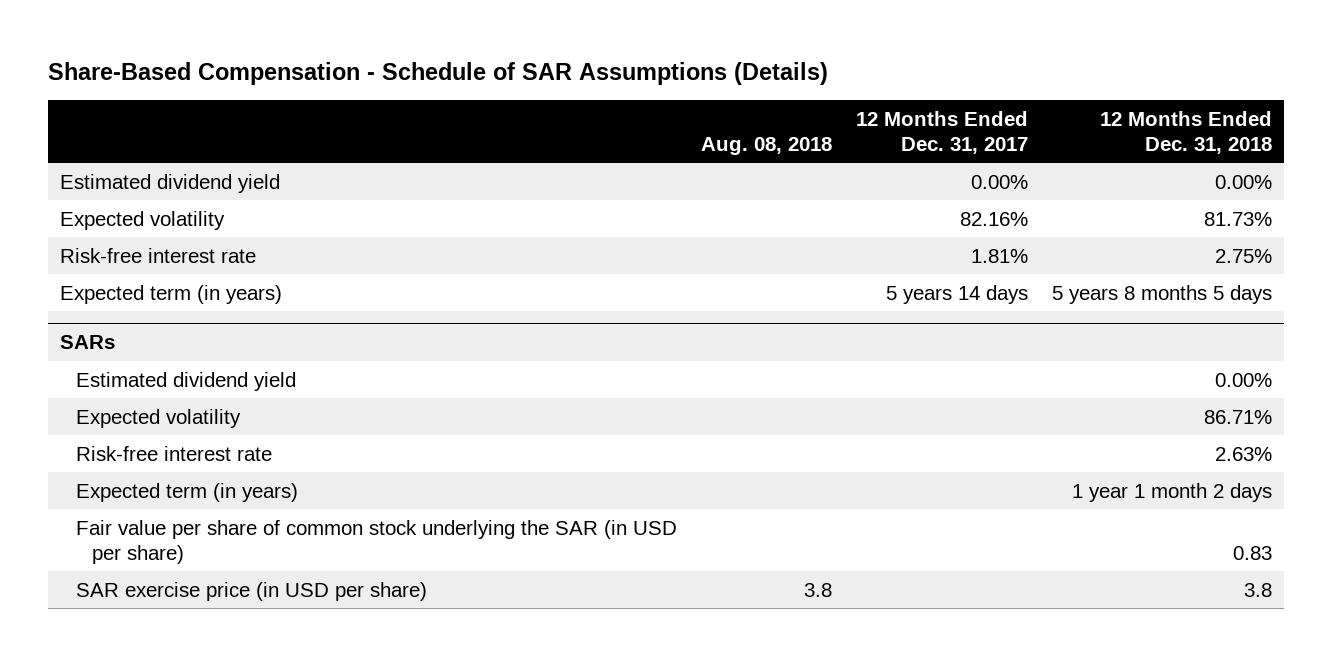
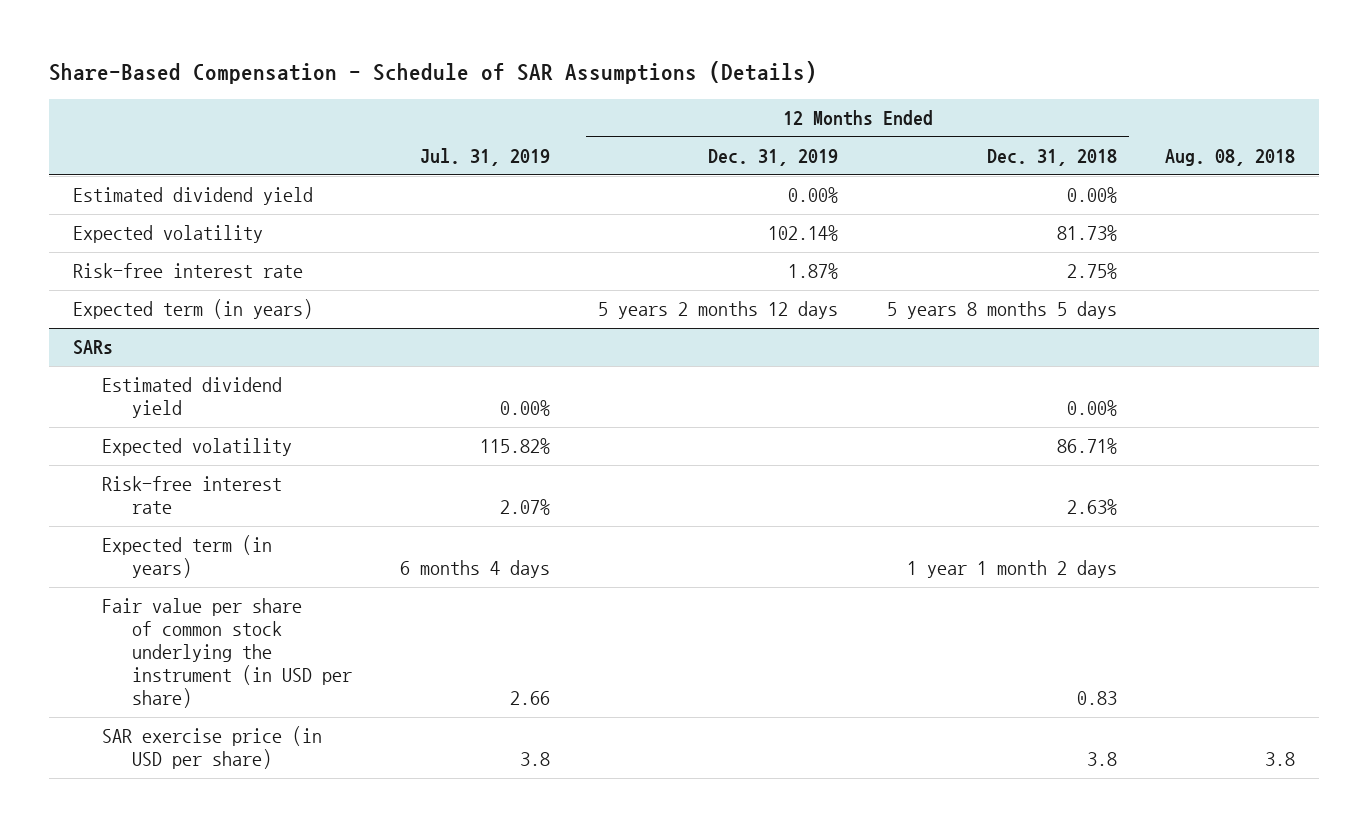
[855,110,1028,155] 12 Months Ended Dec. 31, 2017 -> none
none -> [420,147,551,166] Jul. 31, 2019
none -> [708,148,839,166] Dec. 31, 2019
[75,519,677,564] Fair value per share of common stock underlying the SAR (in USD per share) -> [102,598,352,709] Fair value per share of common stock underlying the instrument (in USD per share)

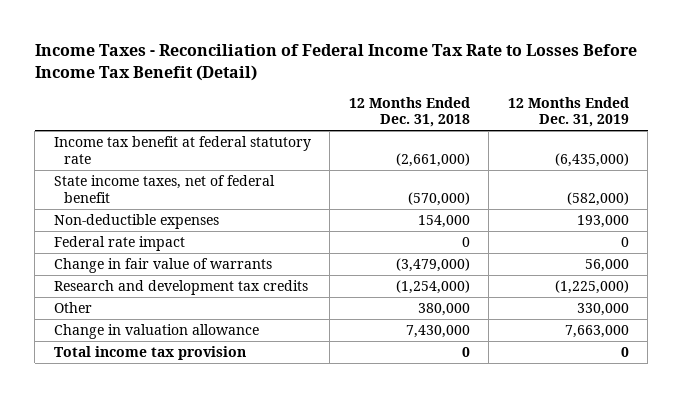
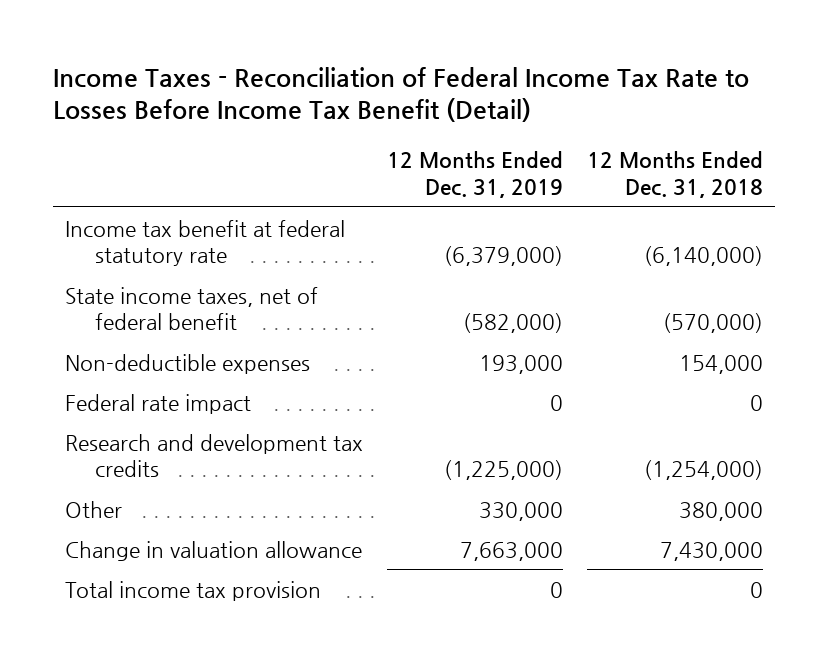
[395,152,470,167] (2,661,000) -> [643,246,763,267] (6,140,000)
[554,152,629,167] (6,435,000) -> [443,246,563,267] (6,379,000)
[53,258,272,274] Change in fair value of warrants -> none

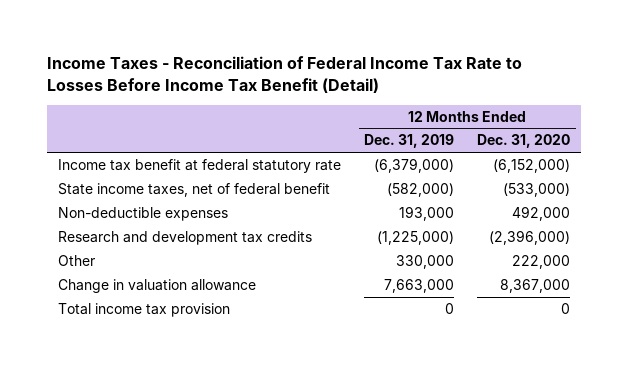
[586,150,763,198] 12 Months Ended Dec. 31, 2018 -> none
none -> [477,134,571,149] Dec. 31, 2020
[64,393,251,414] Federal rate impact -> none

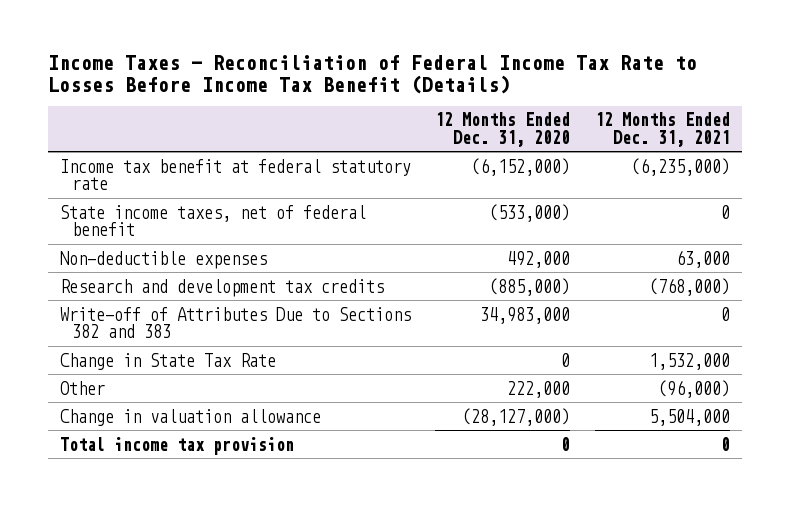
[47,55,523,93] Income Taxes - Reconciliation of Federal Income Tax Rate to Losses Before Income Tax Benefit (Detail) -> [47,54,697,94] Income Taxes - Reconciliation of Federal Income Tax Rate to Losses Before Income Tax Benefit (Details)
[364,134,455,149] Dec. 31, 2019 -> none
none -> [595,112,731,147] 12 Months Ended Dec. 31, 2021
[489,229,571,245] (2,396,000) -> [489,277,571,296] (885,000)
none -> [59,306,411,339] Write-off of Attributes Due to Sections 382 and 383
none -> [59,352,276,370] Change in State Tax Rate
[500,278,571,293] 8,367,000 -> [462,407,571,426] (28,127,000)

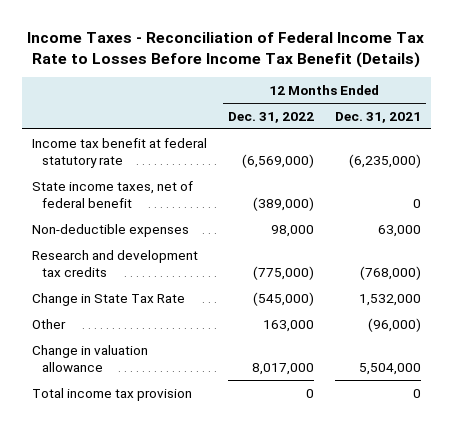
[435,112,571,147] 12 Months Ended Dec. 31, 2020 -> none
none -> [227,111,314,123] Dec. 31, 2022
[59,306,411,339] Write-off of Attributes Due to Sections 382 and 383 -> none

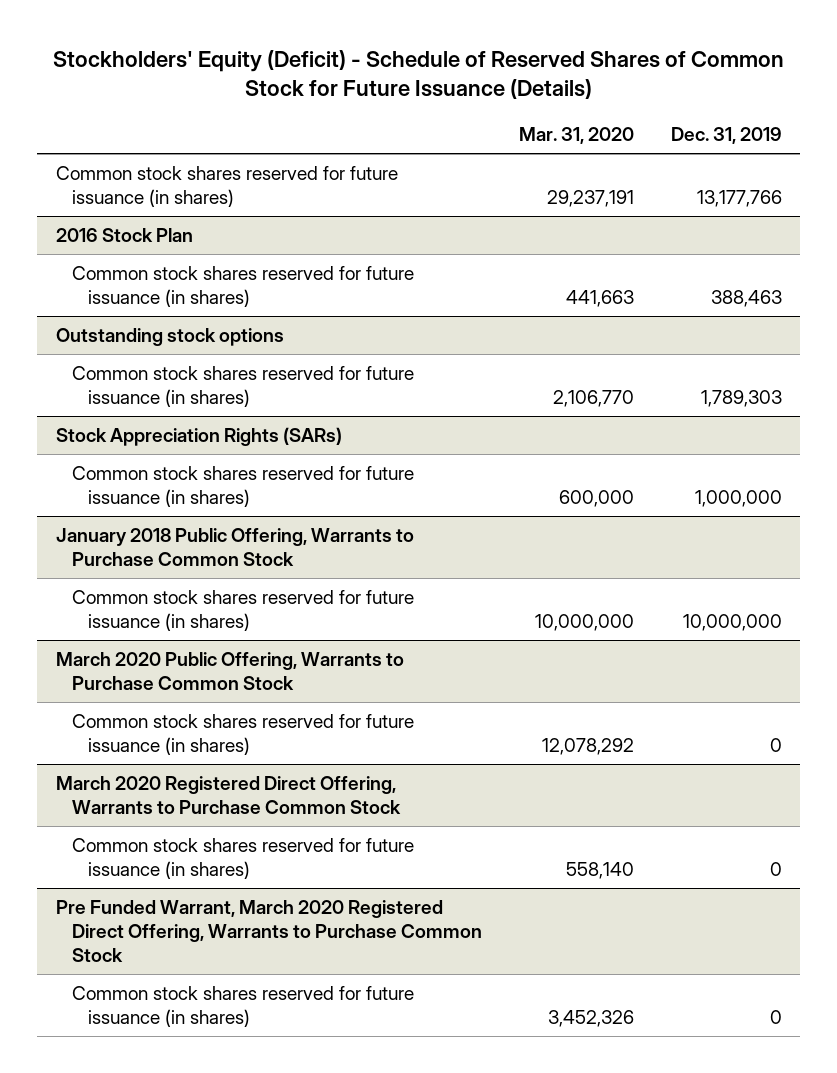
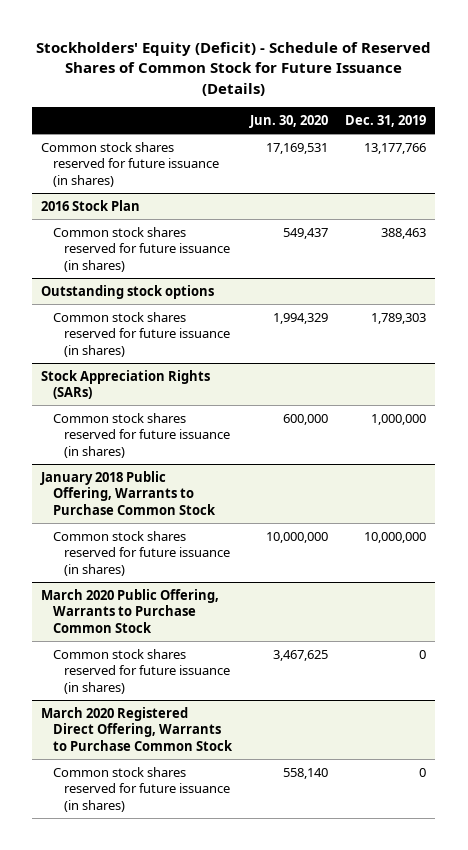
[518,127,634,145] Mar. 31, 2020 -> none
none -> [248,114,328,128] Jun. 30, 2020
[55,899,482,963] Pre Funded Warrant, March 2020 Registered Direct Offering, Warrants to Purchase Common Stock -> none
[71,985,414,1028] Common stock shares reserved for future issuance (in shares) -> none

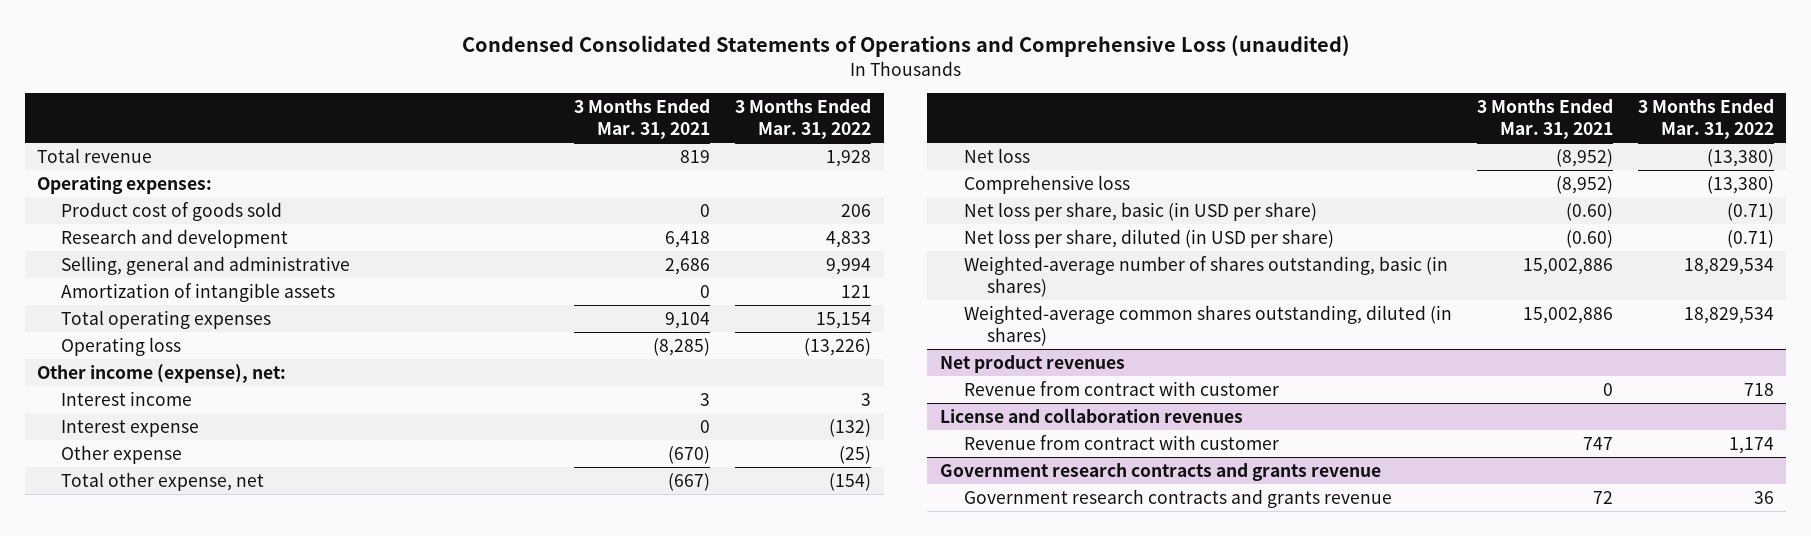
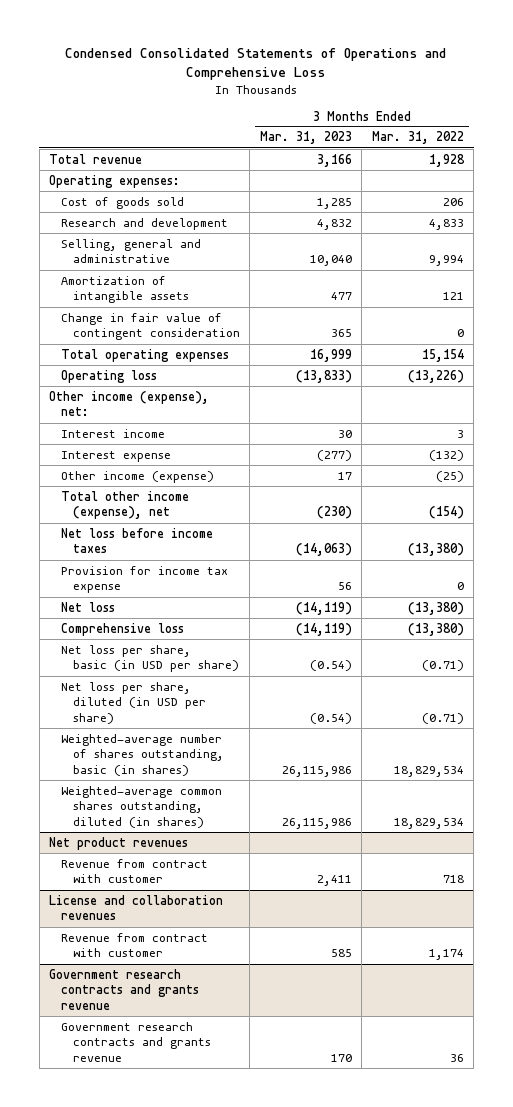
[461,34,1350,57] Condensed Consolidated Statements of Operations and Comprehensive Loss (unaudited) -> [65,48,447,81] Condensed Consolidated Statements of Operations and Comprehensive Loss
[574,98,711,139] 3 Months Ended Mar. 31, 2021 -> none
none -> [259,131,352,145] Mar. 31, 2023
[61,201,283,221] Product cost of goods sold -> [61,196,185,209] Cost of goods sold
none -> [61,312,240,341] Change in fair value of contingent consideration
[61,444,183,464] Other expense -> [61,470,215,483] Other income (expense)
[61,471,265,491] Total other expense, net -> [61,490,190,520] Total other income (expense), net
none -> [61,527,214,554] Net loss before income taxes
none -> [61,565,229,594] Provision for income tax expense

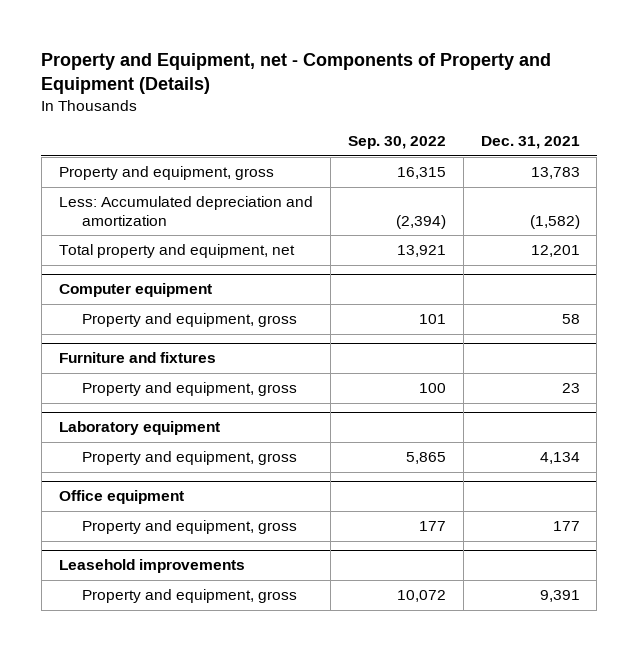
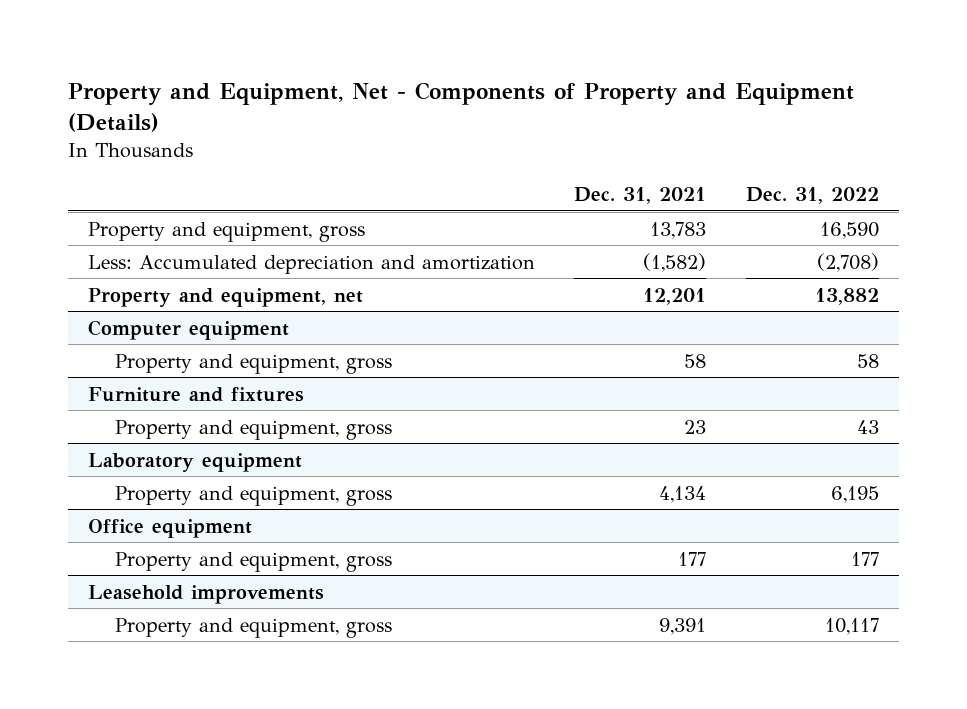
[41,52,552,94] Property and Equipment, net - Components of Property and Equipment (Details) -> [67,82,854,133] Property and Equipment, Net - Components of Property and Equipment (Details)
[347,136,446,150] Sep. 30, 2022 -> none
none -> [745,187,879,205] Dec. 31, 2022
[58,244,295,259] Total property and equipment, net -> [87,287,363,307] Property and equipment, net

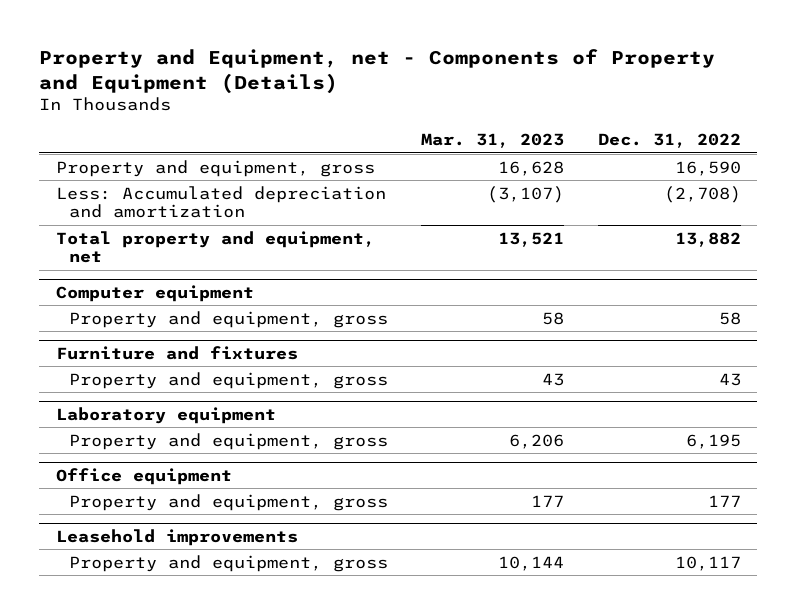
[67,82,854,133] Property and Equipment, Net - Components of Property and Equipment (Details) -> [39,48,716,94] Property and Equipment, net - Components of Property and Equipment (Details)
[574,187,707,205] Dec. 31, 2021 -> none
none -> [421,133,565,149] Mar. 31, 2023
[87,287,363,307] Property and equipment, net -> [55,230,375,264] Total property and equipment, net

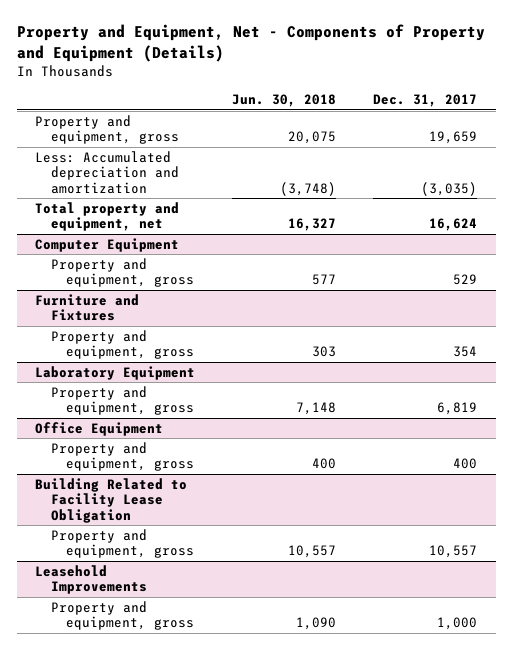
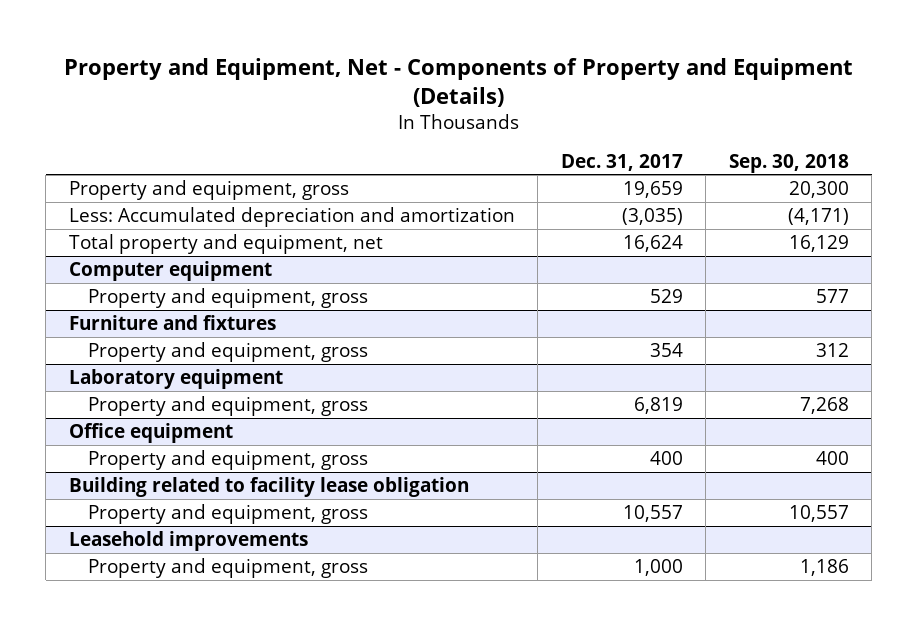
[232,94,337,108] Jun. 30, 2018 -> none
none -> [728,153,849,173] Sep. 30, 2018
[35,237,180,252] Computer Equipment -> [68,261,272,282] Computer equipment
[35,293,140,322] Furniture and Fixtures -> [68,315,276,331] Furniture and fixtures
[35,365,196,380] Laboratory Equipment -> [68,369,283,390] Laboratory equipment
[35,421,164,436] Office Equipment -> [68,423,233,444] Office equipment
[35,477,188,523] Building Related to Facility Lease Obligation -> [68,477,469,498] Building related to facility lease obligation
[35,564,147,595] Leasehold Improvements -> [68,531,308,552] Leasehold improvements

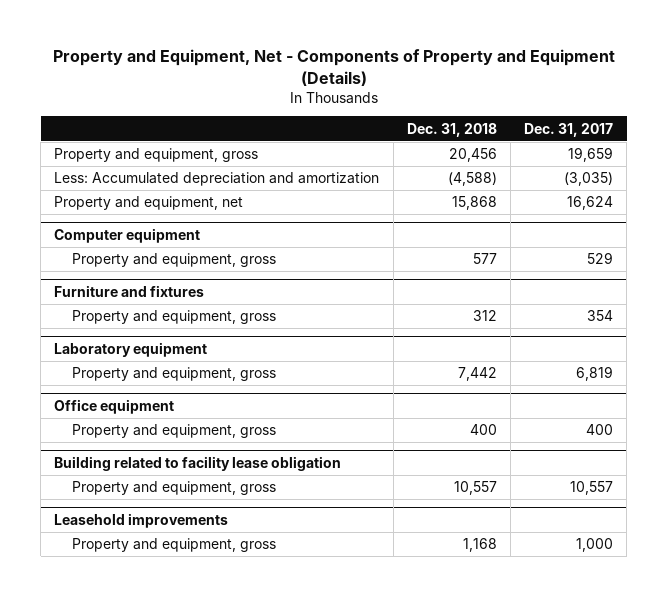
[728,153,849,173] Sep. 30, 2018 -> none
none -> [406,122,497,137] Dec. 31, 2018
[68,234,383,255] Total property and equipment, net -> [54,196,244,211] Property and equipment, net

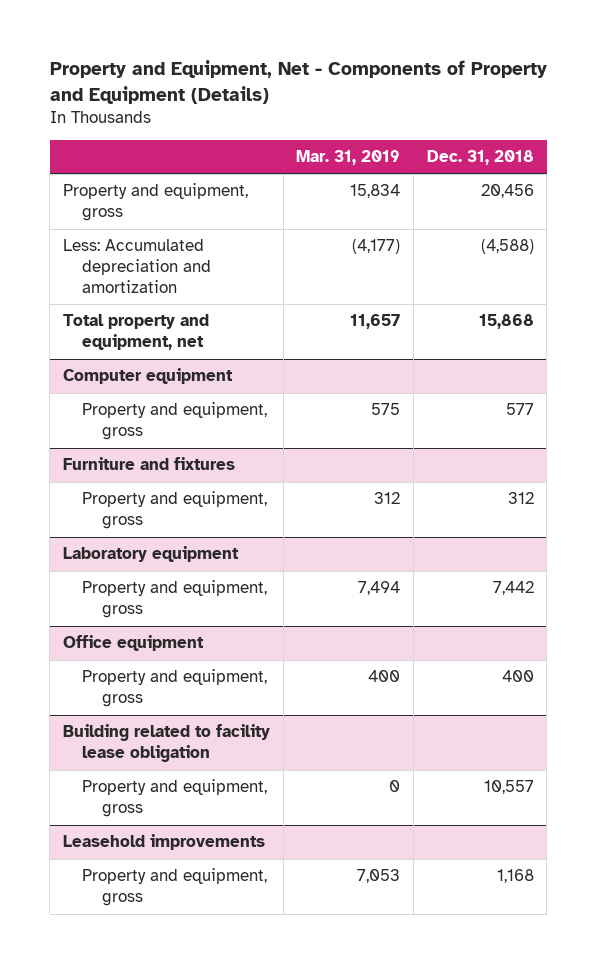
[524,122,614,137] Dec. 31, 2017 -> none
none -> [296,149,401,165] Mar. 31, 2019
[54,196,244,211] Property and equipment, net -> [62,314,209,351] Total property and equipment, net

